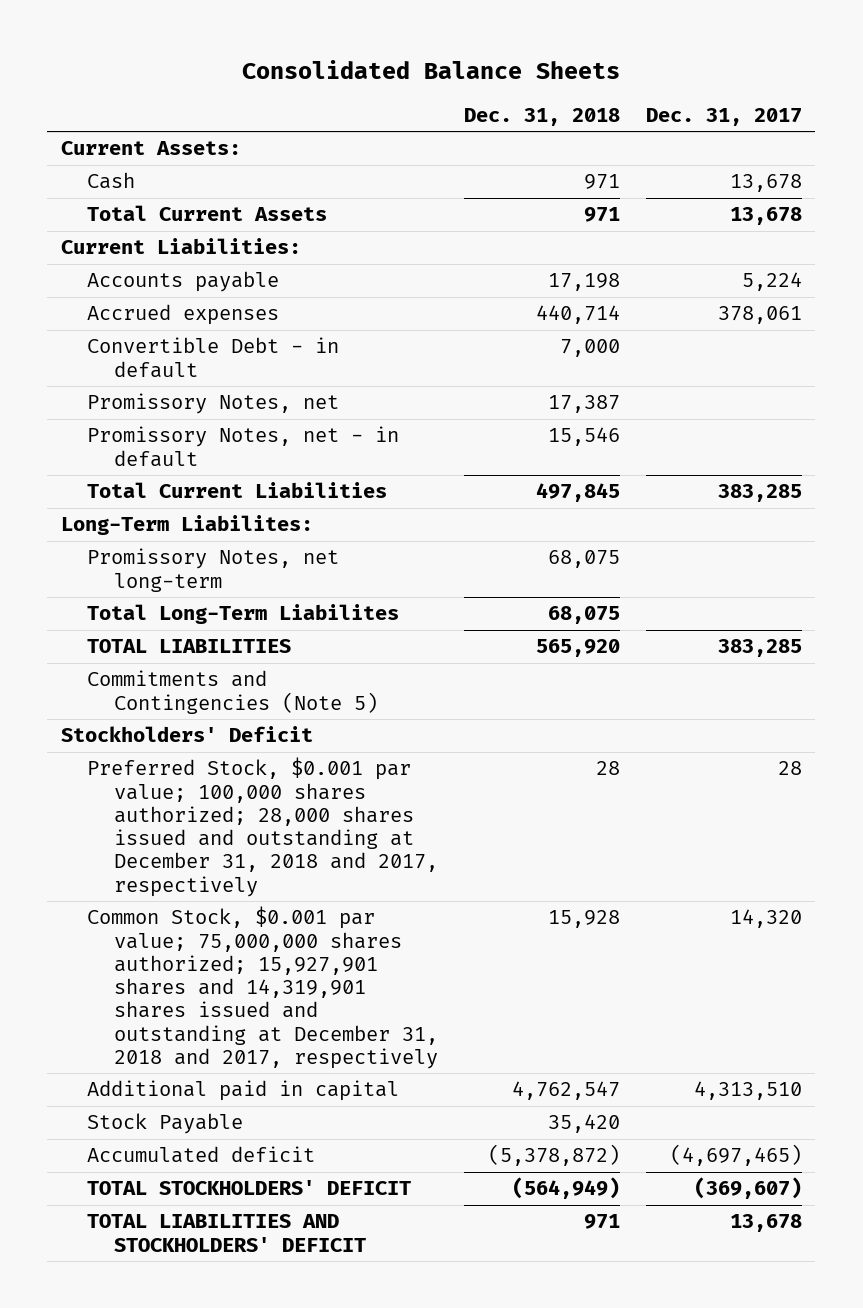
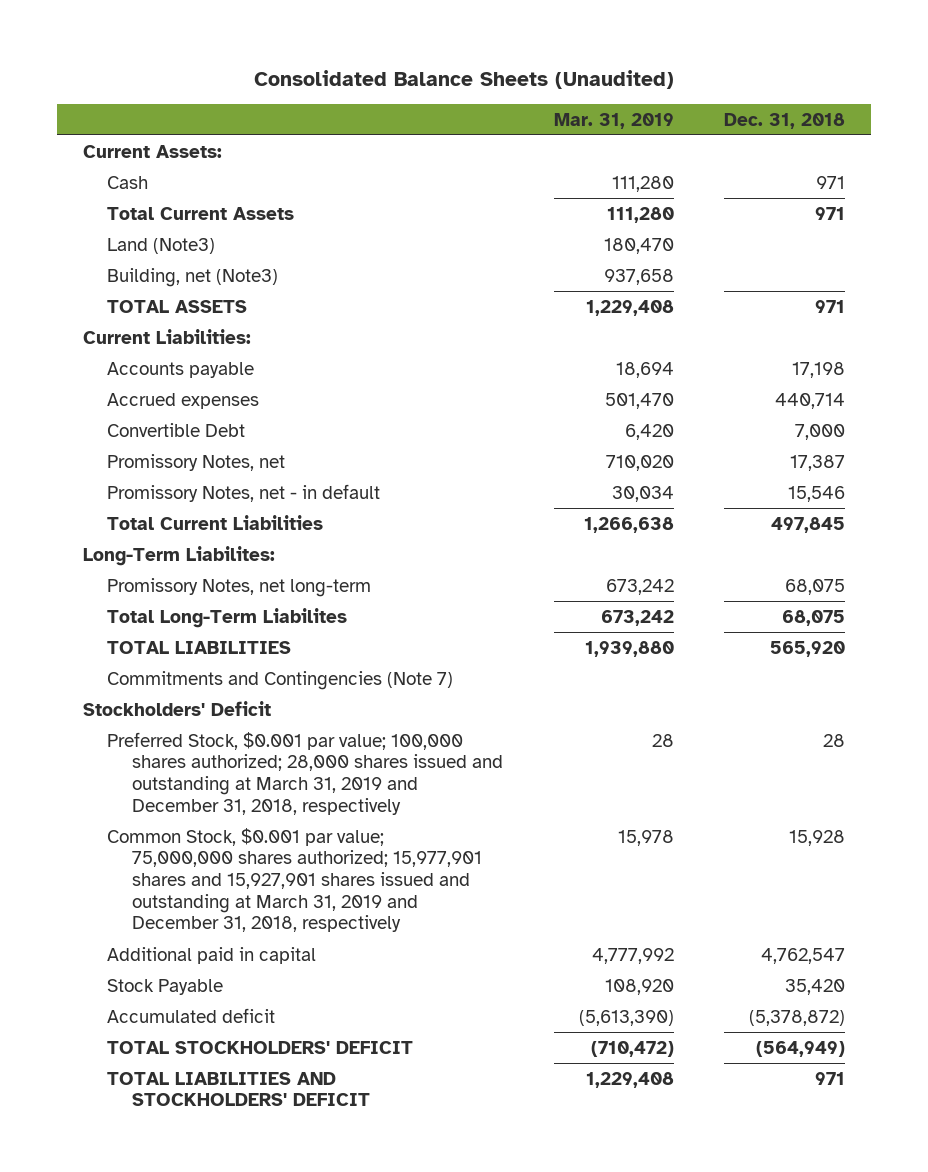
[242,59,621,79] Consolidated Balance Sheets -> [253,69,674,89] Consolidated Balance Sheets (Unaudited)
[646,107,803,126] Dec. 31, 2017 -> none
none -> [553,112,674,129] Mar. 31, 2019
none -> [107,237,216,254] Land (Note3)
none -> [107,267,279,287] Building, net (Note3)
none -> [107,299,248,313] TOTAL ASSETS
[87,337,340,378] Convertible Debt - in default -> [107,422,246,437] Convertible Debt
[87,670,378,714] Commitments and Contingencies (Note 5) -> [107,670,454,690] Commitments and Contingencies (Note 7)
[87,757,438,897] Preferred Stock, $0.001 par value; 100,000 shares authorized; 28,000 shares issued and outstanding at December 31, 2018 and 2017, respectively -> [107,731,504,815] Preferred Stock, $0.001 par value; 100,000 shares authorized; 28,000 shares issued and outstanding at March 31, 2019 and December 31, 2018, respectively
[87,906,438,1069] Common Stock, $0.001 par value; 75,000,000 shares authorized; 15,927,901 shares and 14,319,901 shares issued and outstanding at December 31, 2018 and 2017, respectively -> [107,827,483,933] Common Stock, $0.001 par value; 75,000,000 shares authorized; 15,977,901 shares and 15,927,901 shares issued and outstanding at March 31, 2019 and December 31, 2018, respectively

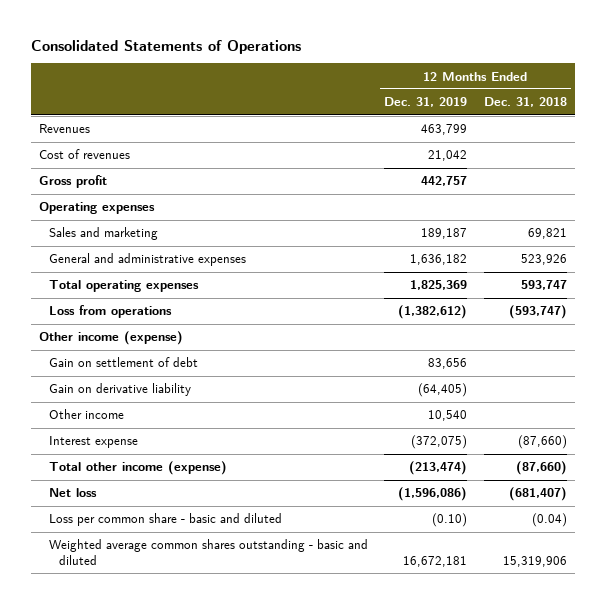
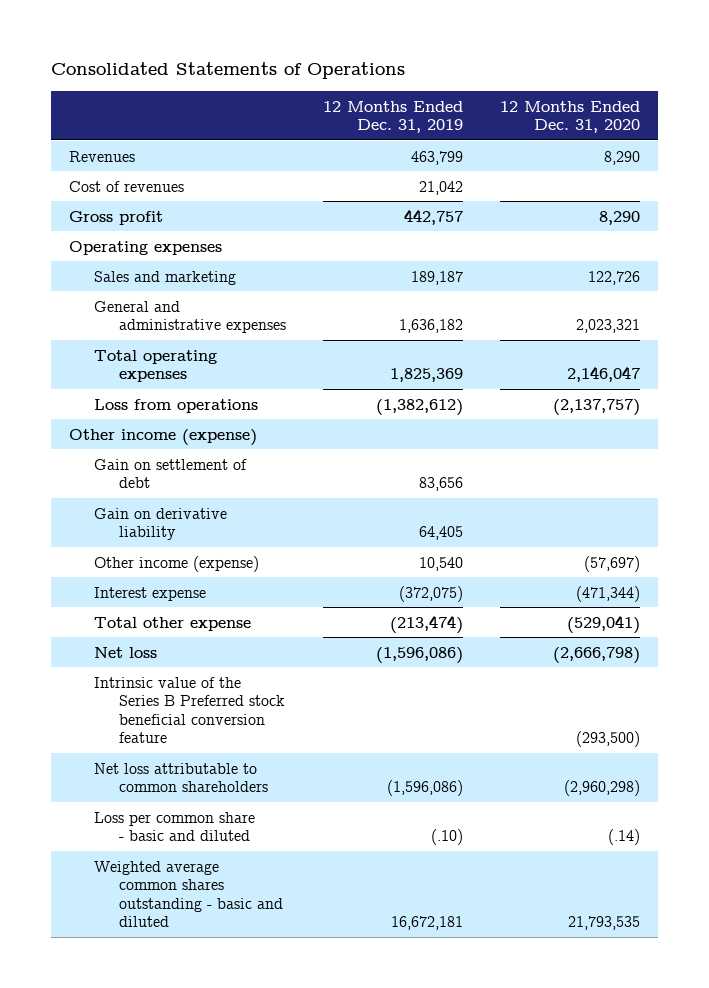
[483,97,567,108] Dec. 31, 2018 -> none
none -> [499,100,640,134] 12 Months Ended Dec. 31, 2020
[418,383,468,398] (64,405) -> [419,526,464,541] 64,405
[48,409,124,420] Other income -> [94,555,260,572] Other income (expense)
[48,461,227,476] Total other income (expense) -> [94,616,252,631] Total other expense
none -> [94,676,286,744] Intrinsic value of the Series B Preferred stock beneficial conversion feature
none -> [94,762,269,793] Net loss attributable to common shareholders
[432,513,468,528] (0.10) -> [431,829,464,846] (.10)

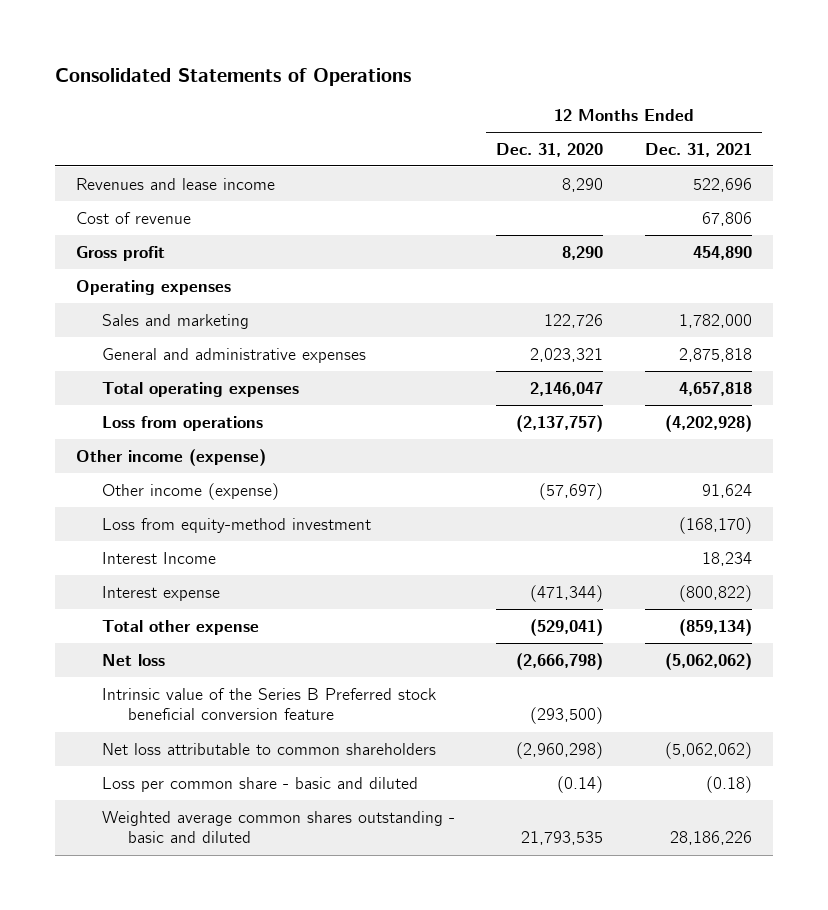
[323,100,464,134] 12 Months Ended Dec. 31, 2019 -> none
none -> [645,142,753,157] Dec. 31, 2021
[69,150,136,162] Revenues -> [76,177,276,190] Revenues and lease income
[69,180,185,192] Cost of revenues -> [76,211,192,224] Cost of revenue
[94,458,248,489] Gain on settlement of debt -> none
[94,507,228,541] Gain on derivative liability -> none
none -> [101,517,371,533] Loss from equity-method investment
none -> [101,551,216,564] Interest Income
[607,829,640,846] (.14) -> [557,775,604,793] (0.14)

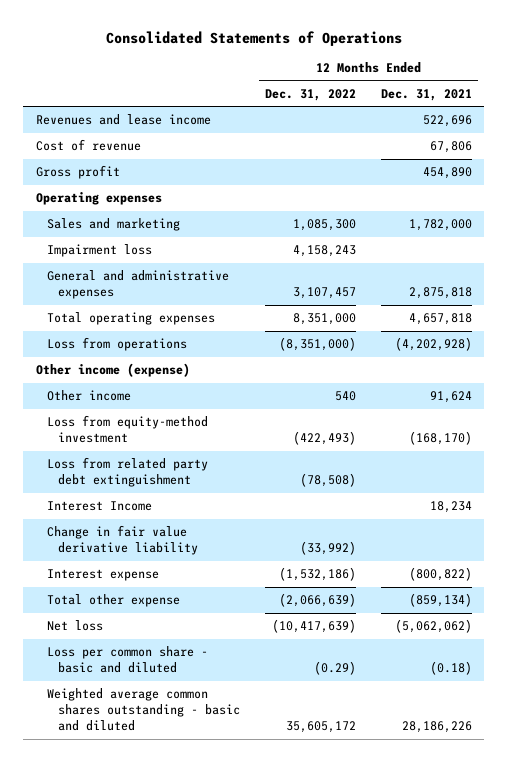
[496,142,604,157] Dec. 31, 2020 -> none
none -> [265,88,357,101] Dec. 31, 2022
none -> [47,244,153,258] Impairment loss
[101,482,279,500] Other income (expense) -> [47,390,132,402] Other income
none -> [47,457,209,488] Loss from related party debt extinguishment
none -> [47,525,199,556] Change in fair value derivative liability
[101,687,436,721] Intrinsic value of the Series B Preferred stock beneficial conversion feature -> none
[101,742,436,755] Net loss attributable to common shareholders -> none

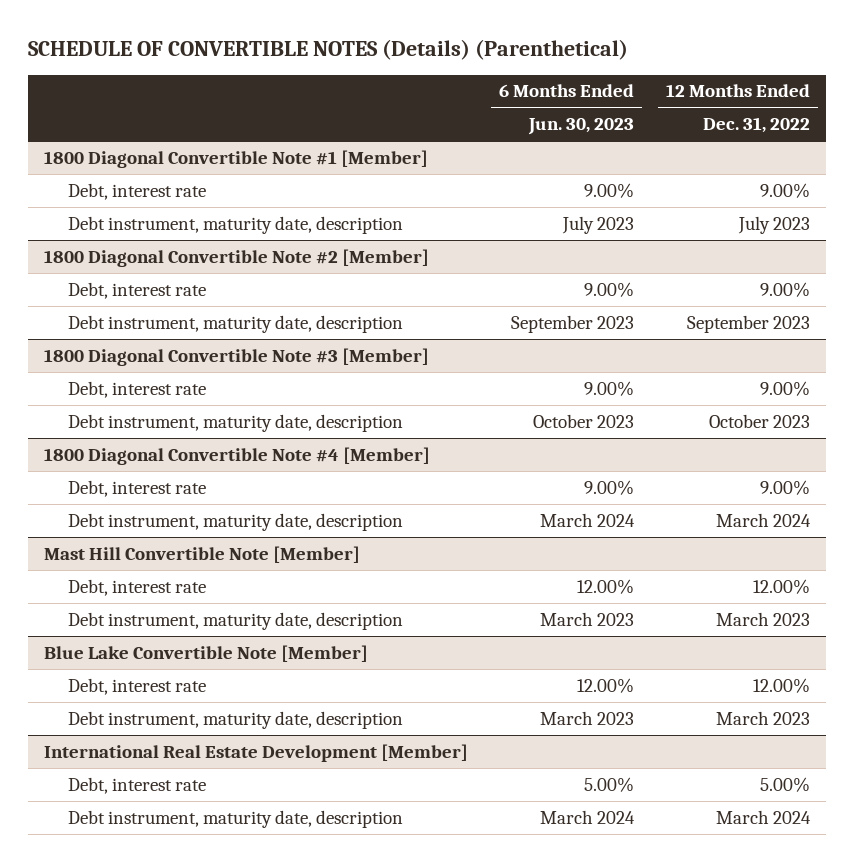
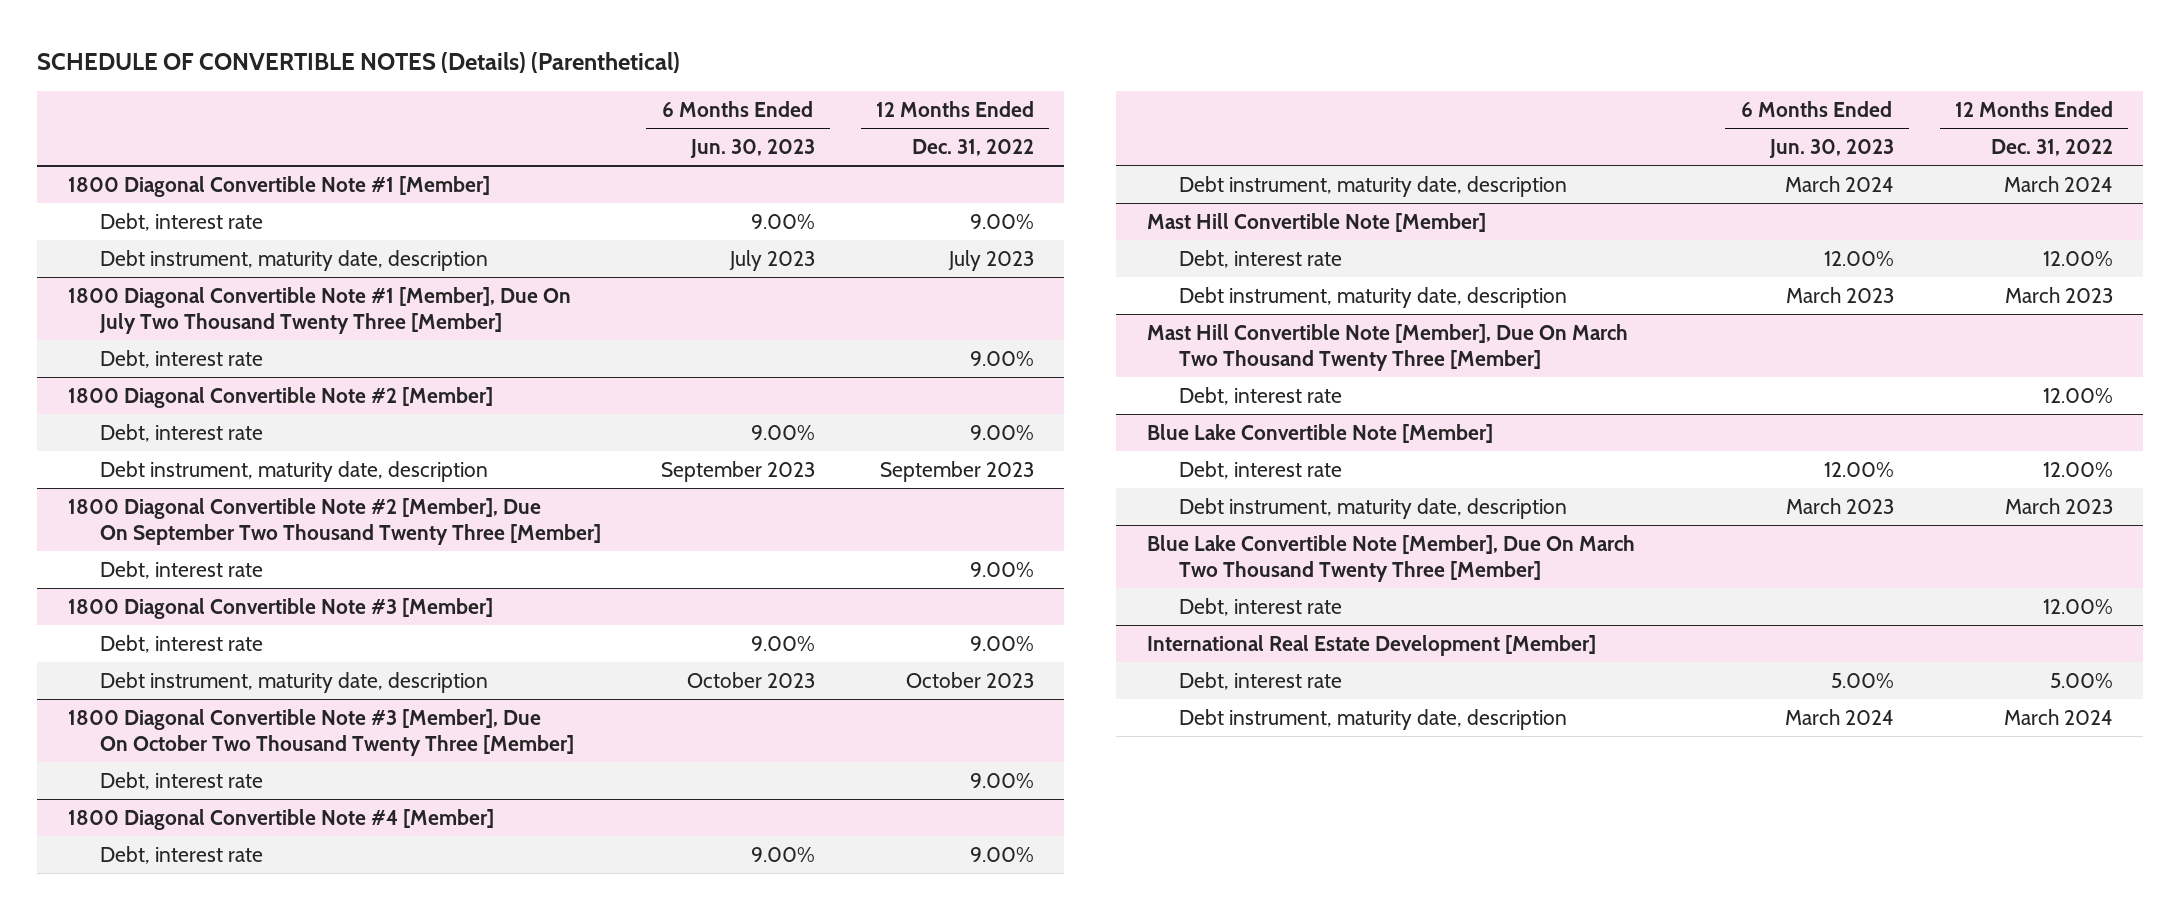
none -> [67,287,571,334] 1800 Diagonal Convertible Note #1 [Member], Due On July Two Thousand Twenty Three [Member]
none -> [99,350,263,369] Debt, interest rate
none -> [67,498,601,545] 1800 Diagonal Convertible Note #2 [Member], Due On September Two Thousand Twenty Three [Member]
none -> [99,561,263,580] Debt, interest rate
none -> [67,709,574,756] 1800 Diagonal Convertible Note #3 [Member], Due On October Two Thousand Twenty Three [Member]
none -> [99,772,263,791] Debt, interest rate
none -> [1146,324,1628,371] Mast Hill Convertible Note [Member], Due On March Two Thousand Twenty Three [Member]
none -> [1178,387,1342,406] Debt, interest rate
none -> [1146,535,1635,582] Blue Lake Convertible Note [Member], Due On March Two Thousand Twenty Three [Member]
none -> [1178,598,1342,617] Debt, interest rate

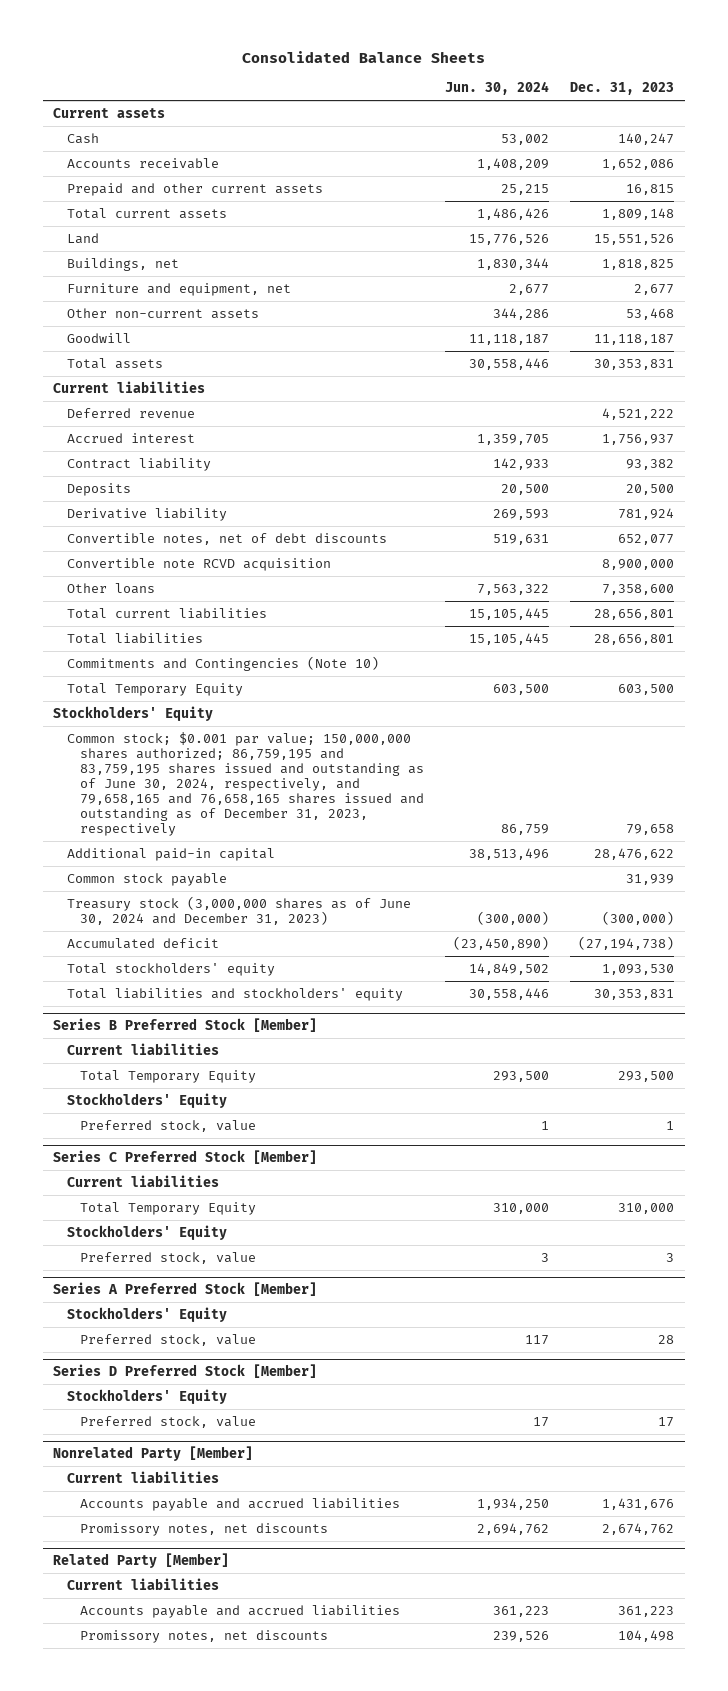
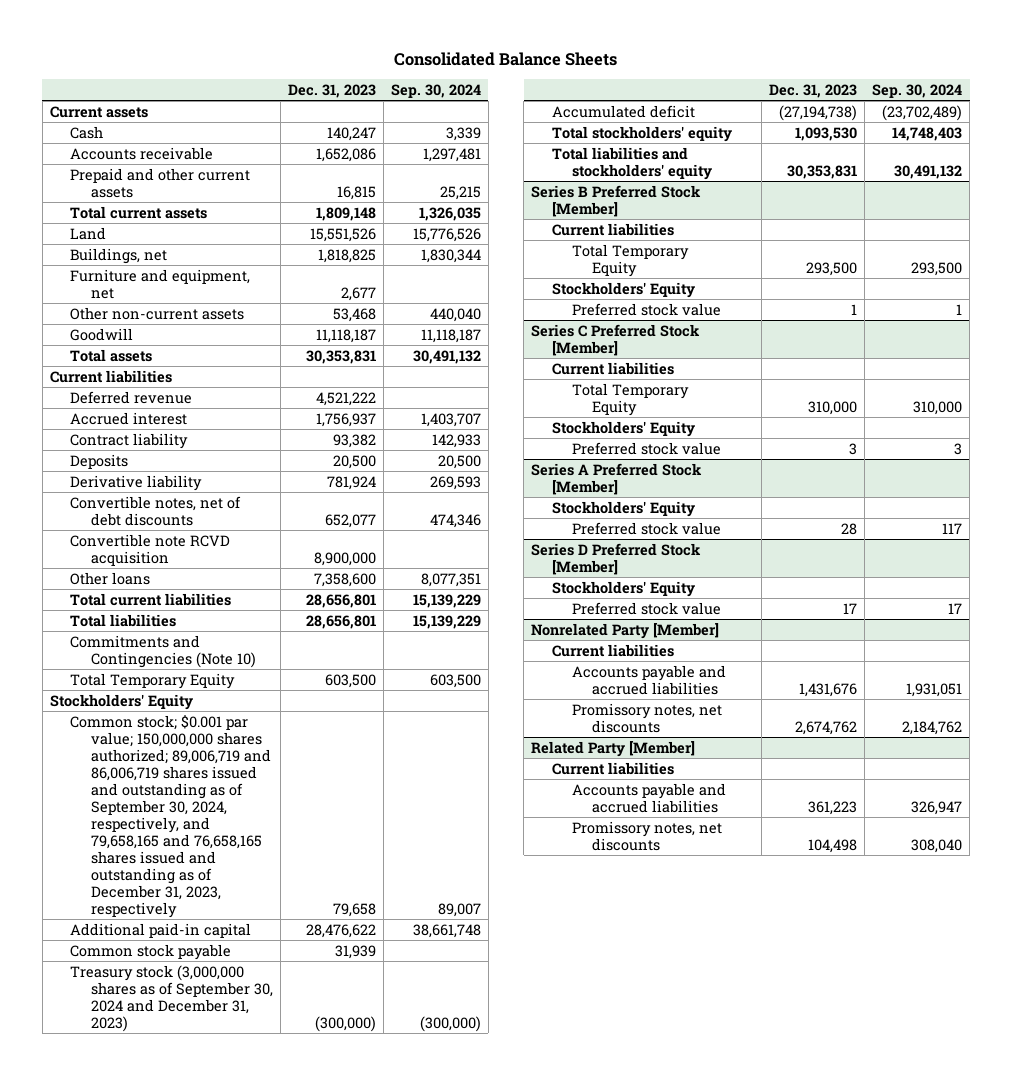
[445,81,550,96] Jun. 30, 2024 -> none
none -> [390,83,481,98] Sep. 30, 2024
[66,731,425,837] Common stock; $0.001 par value; 150,000,000 shares authorized; 86,759,195 and 83,759,195 shares issued and outstanding as of June 30, 2024, respectively, and 79,658,165 and 76,658,165 shares issued and outstanding as of December 31, 2023, respectively -> [70,714,271,918] Common stock; $0.001 par value; 150,000,000 shares authorized; 89,006,719 and 86,006,719 shares issued and outstanding as of September 30, 2024, respectively, and 79,658,165 and 76,658,165 shares issued and outstanding as of December 31, 2023, respectively
[66,895,411,925] Treasury stock (3,000,000 shares as of June 30, 2024 and December 31, 2023) -> [70,964,273,1032] Treasury stock (3,000,000 shares as of September 30, 2024 and December 31, 2023)
[80,1119,257,1132] Preferred stock, value -> [572,302,722,316] Preferred stock value
[80,1251,257,1264] Preferred stock, value -> [572,441,722,455] Preferred stock value
[80,1333,257,1346] Preferred stock, value -> [572,521,722,535] Preferred stock value
[80,1415,257,1428] Preferred stock, value -> [572,601,722,615] Preferred stock value

